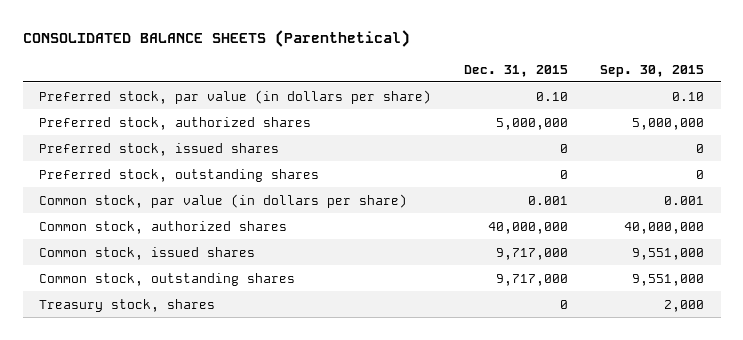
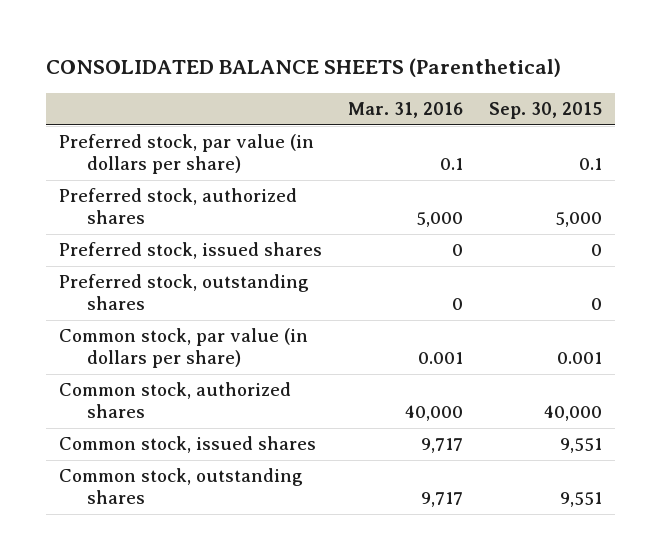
[463,64,568,77] Dec. 31, 2015 -> none
none -> [347,102,463,119] Mar. 31, 2016
[672,91,705,101] 0.10 -> [578,158,602,171] 0.1
[632,117,705,130] 5,000,000 -> [554,212,602,228] 5,000
[38,298,215,312] Treasury stock, shares -> none
[624,221,705,234] 40,000,000 -> [543,405,602,422] 40,000
[632,247,705,260] 9,551,000 -> [559,438,602,454] 9,551
[632,273,705,286] 9,551,000 -> [559,492,602,508] 9,551

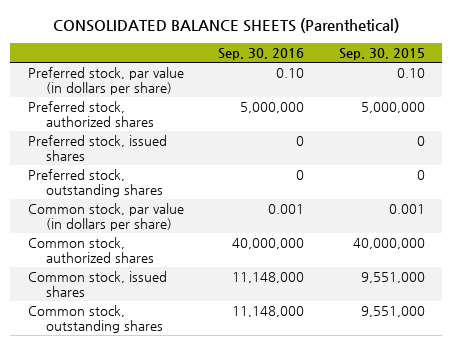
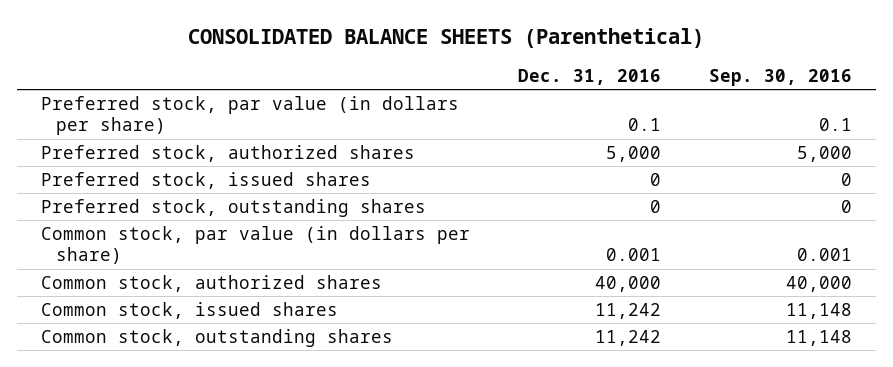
[339,48,426,61] Sep. 30, 2015 -> none
none -> [517,68,661,85] Dec. 31, 2016
[276,68,305,79] 0.10 -> [818,118,852,132] 0.1
[240,102,305,114] 5,000,000 -> [796,146,852,163] 5,000
[232,238,305,250] 40,000,000 -> [785,276,852,293] 40,000
[232,272,305,284] 11,148,000 -> [785,303,852,320] 11,148
[232,306,305,318] 11,148,000 -> [785,330,852,347] 11,148

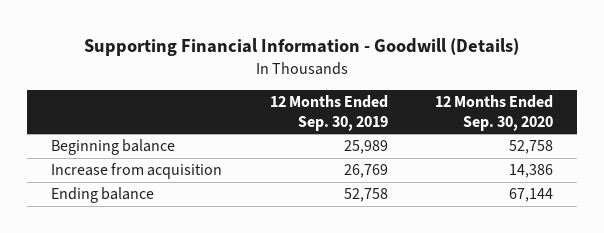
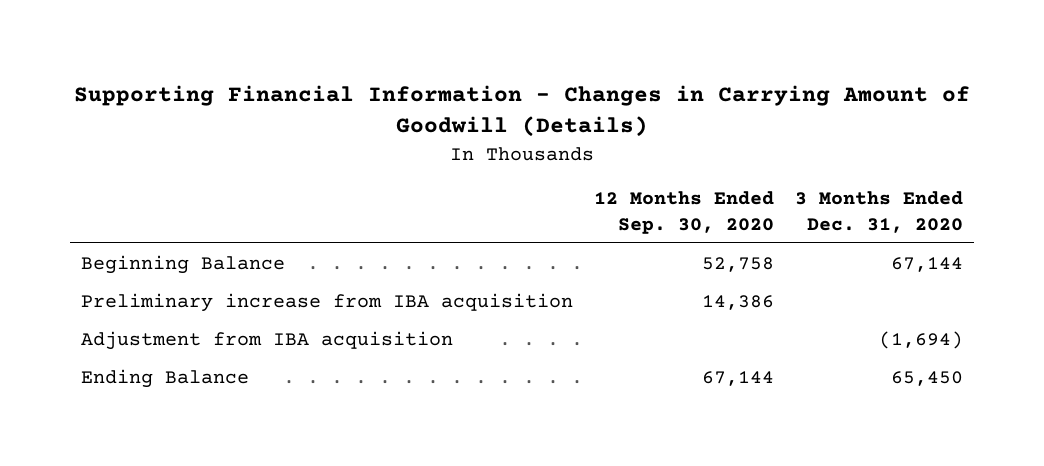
[84,37,520,56] Supporting Financial Information - Goodwill (Details) -> [73,85,970,138] Supporting Financial Information - Changes in Carrying Amount of Goodwill (Details)
[269,94,388,131] 12 Months Ended Sep. 30, 2019 -> none
none -> [795,191,964,233] 3 Months Ended Dec. 31, 2020
[50,139,175,156] Beginning balance -> [80,254,285,274] Beginning Balance
[50,163,222,180] Increase from acquisition -> [80,292,573,312] Preliminary increase from IBA acquisition
none -> [80,330,453,350] Adjustment from IBA acquisition
[50,187,154,204] Ending balance -> [80,368,249,388] Ending Balance

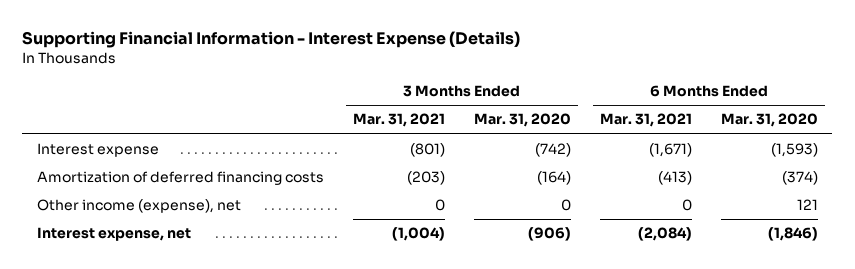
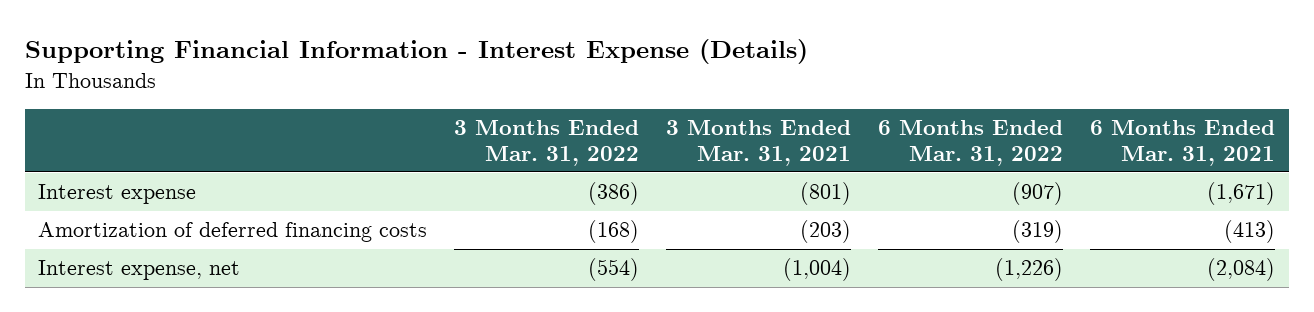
[473,113,571,128] Mar. 31, 2020 -> none
[720,113,818,128] Mar. 31, 2020 -> none
none -> [454,120,640,166] 3 Months Ended Mar. 31, 2022
none -> [878,120,1064,166] 6 Months Ended Mar. 31, 2022
[36,199,241,214] Other income (expense), net -> none

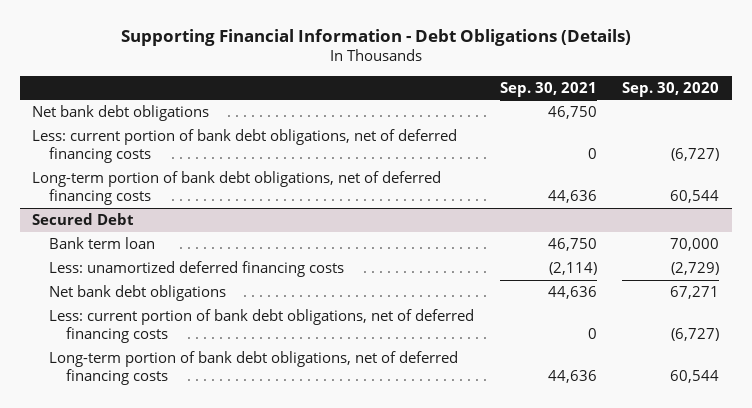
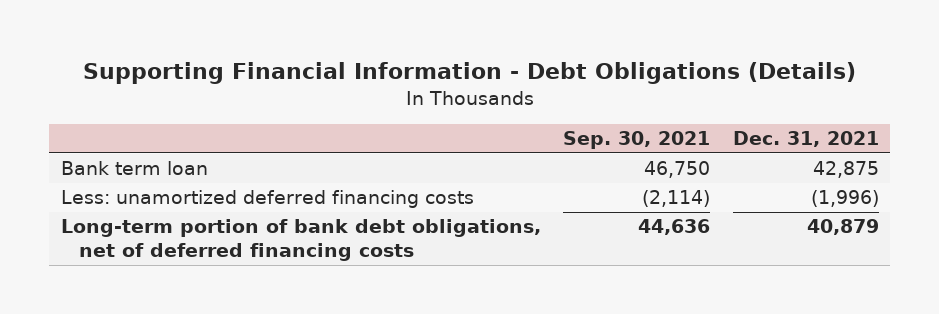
[622,81,720,97] Sep. 30, 2020 -> none
none -> [732,131,879,148] Dec. 31, 2021
[32,105,210,122] Net bank debt obligations -> none
[32,129,458,163] Less: current portion of bank debt obligations, net of deferred financing costs -> none
[32,171,442,205] Long-term portion of bank debt obligations, net of deferred financing costs -> none
[32,213,135,226] Secured Debt -> none
[49,285,227,302] Net bank debt obligations -> none
[49,309,475,343] Less: current portion of bank debt obligations, net of deferred financing costs -> none

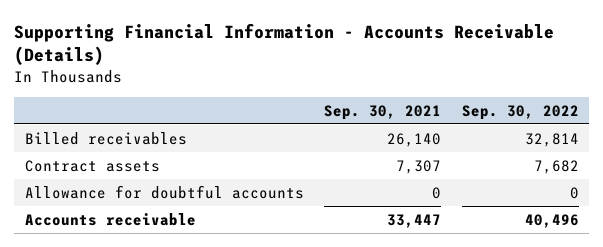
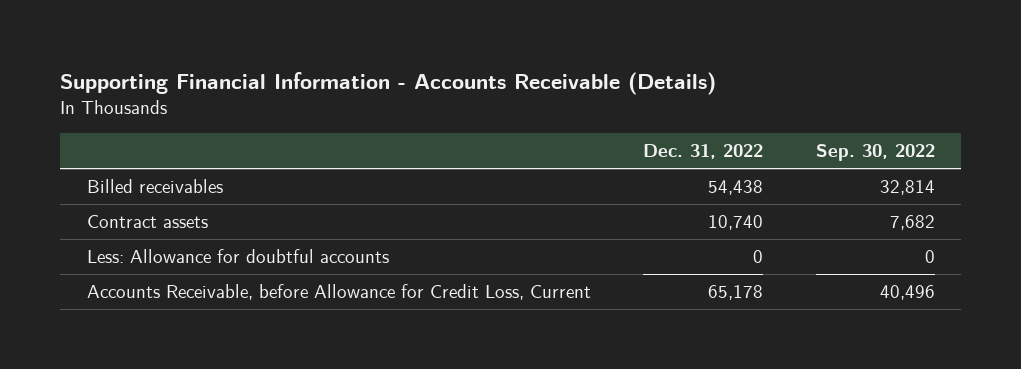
[324,104,442,120] Sep. 30, 2021 -> none
none -> [643,143,764,159] Dec. 31, 2022
[24,184,304,199] Allowance for doubtful accounts -> [86,249,389,264] Less: Allowance for doubtful accounts
[24,212,196,226] Accounts receivable -> [86,284,591,301] Accounts Receivable, before Allowance for Credit Loss, Current

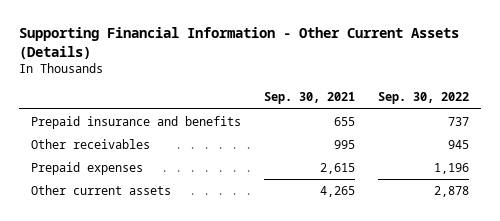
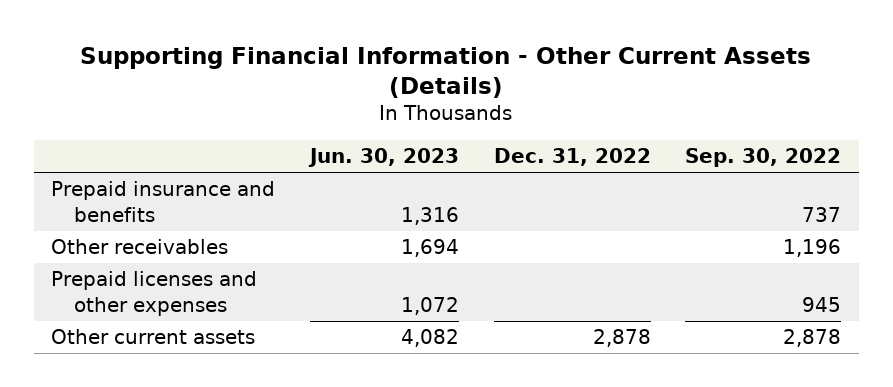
[264,92,356,105] Sep. 30, 2021 -> none
none -> [307,148,459,168] Jun. 30, 2023
none -> [493,148,651,167] Dec. 31, 2022
[448,140,470,150] 945 -> [783,239,842,258] 1,196
[30,162,143,176] Prepaid expenses -> [51,271,258,316] Prepaid licenses and other expenses
[434,163,470,175] 1,196 -> [802,296,842,312] 945

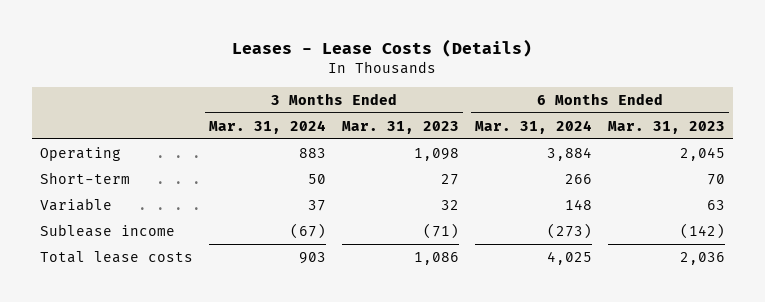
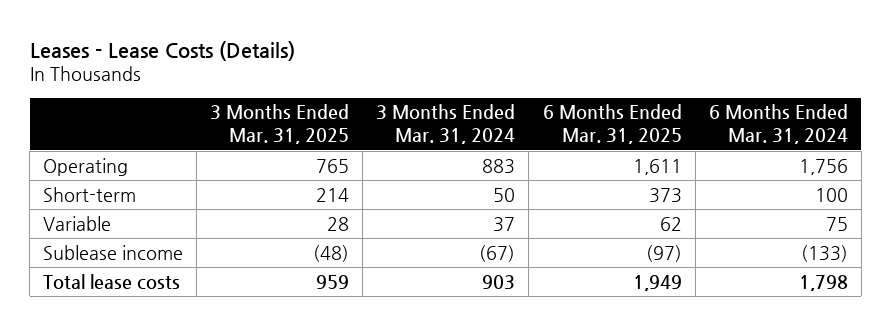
[341,120,459,134] Mar. 31, 2023 -> none
[607,120,725,134] Mar. 31, 2023 -> none
none -> [210,104,350,145] 3 Months Ended Mar. 31, 2025
none -> [542,104,682,145] 6 Months Ended Mar. 31, 2025
[546,146,592,161] 3,884 -> [798,158,848,175] 1,756
[564,173,592,184] 266 -> [814,187,848,202] 100
[564,198,592,210] 148 -> [825,216,848,231] 75
[546,222,592,239] (273) -> [800,244,848,262] (133)
[546,250,592,265] 4,025 -> [798,274,848,291] 1,798

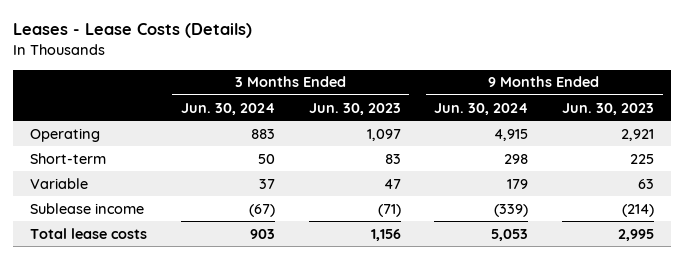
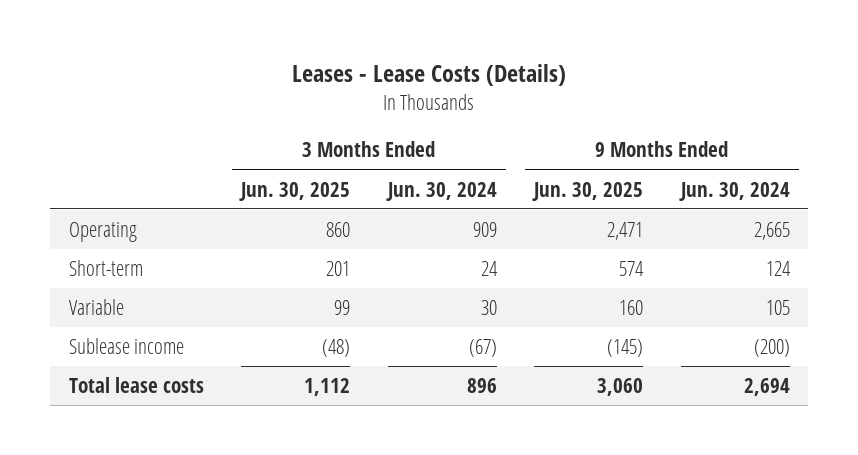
[308,102,401,115] Jun. 30, 2023 -> none
[562,102,655,115] Jun. 30, 2023 -> none
none -> [239,181,351,201] Jun. 30, 2025
none -> [532,181,644,201] Jun. 30, 2025
[250,128,275,139] 883 -> [472,221,497,237] 909
[494,128,529,141] 4,915 -> [753,221,790,240] 2,665
[257,153,275,164] 50 -> [480,260,498,276] 24
[504,153,529,164] 298 -> [765,260,791,276] 124
[258,178,275,189] 37 -> [480,299,497,315] 30
[507,178,529,189] 179 -> [765,299,790,315] 105
[494,203,529,217] (339) -> [753,338,790,357] (200)
[249,228,275,239] 903 -> [466,377,497,393] 896
[491,228,529,241] 5,053 -> [743,377,790,396] 2,694

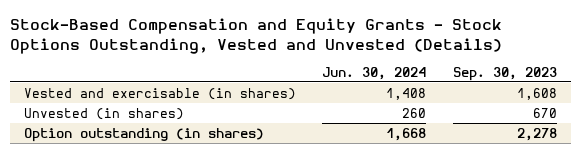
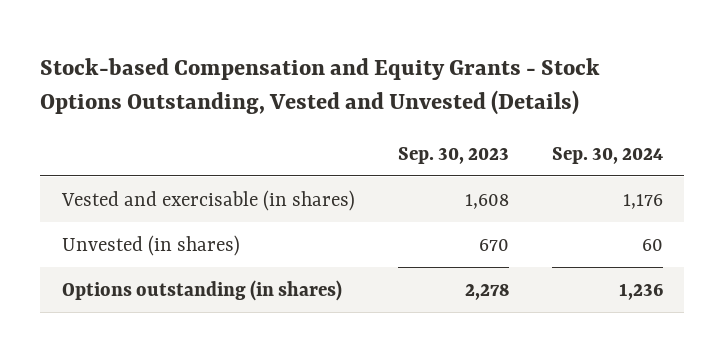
[10,17,503,54] Stock-Based Compensation and Equity Grants - Stock Options Outstanding, Vested and Unvested (Details) -> [40,57,601,115] Stock-based Compensation and Equity Grants - Stock Options Outstanding, Vested and Unvested (Details)
[322,66,427,80] Jun. 30, 2024 -> none
none -> [551,146,663,164] Sep. 30, 2024
[23,127,264,142] Option outstanding (in shares) -> [61,279,342,301] Options outstanding (in shares)

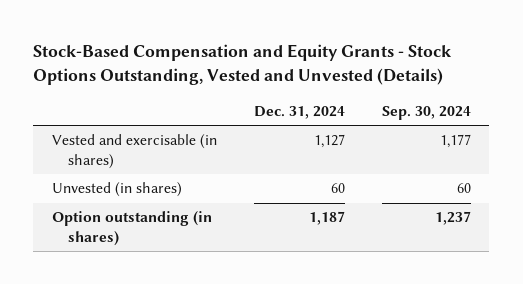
[40,57,601,115] Stock-based Compensation and Equity Grants - Stock Options Outstanding, Vested and Unvested (Details) -> [33,44,453,85] Stock-Based Compensation and Equity Grants - Stock Options Outstanding, Vested and Unvested (Details)
[397,146,509,164] Sep. 30, 2023 -> none
none -> [253,105,345,119] Dec. 31, 2024
[622,193,663,209] 1,176 -> [439,134,471,149] 1,177
[61,279,342,301] Options outstanding (in shares) -> [51,211,212,246] Option outstanding (in shares)
[618,282,663,300] 1,236 -> [434,211,471,226] 1,237

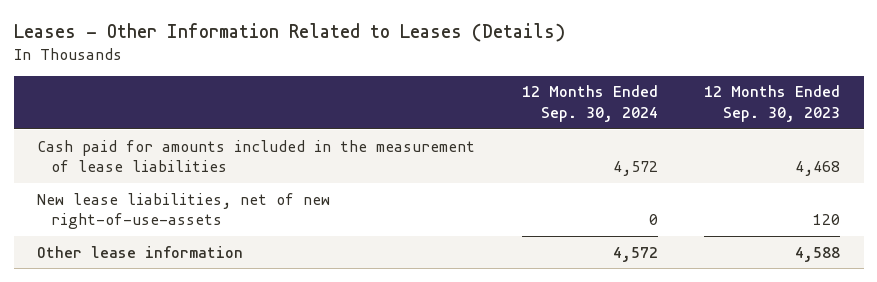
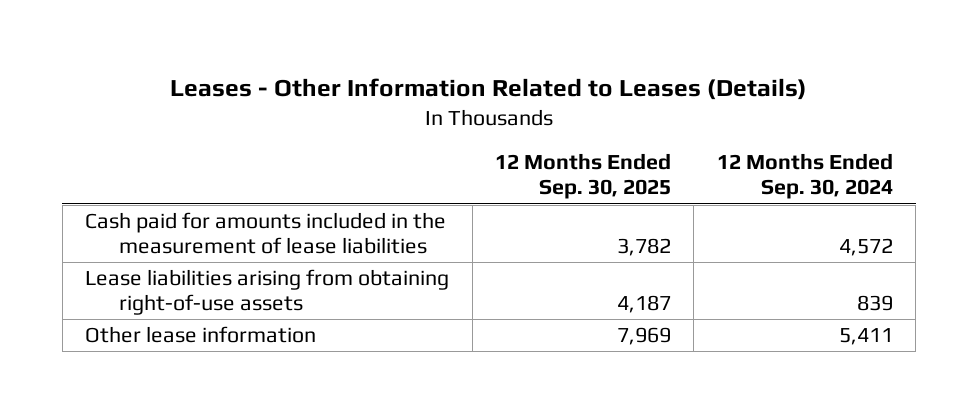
[704,85,841,122] 12 Months Ended Sep. 30, 2023 -> none
none -> [494,153,671,200] 12 Months Ended Sep. 30, 2025
[37,192,331,230] New lease liabilities, net of new right-of-use-assets -> [85,269,450,316] Lease liabilities arising from obtaining right-of-use assets
[648,214,658,226] 0 -> [856,295,893,312] 839
[612,246,658,262] 4,572 -> [838,328,893,346] 5,411

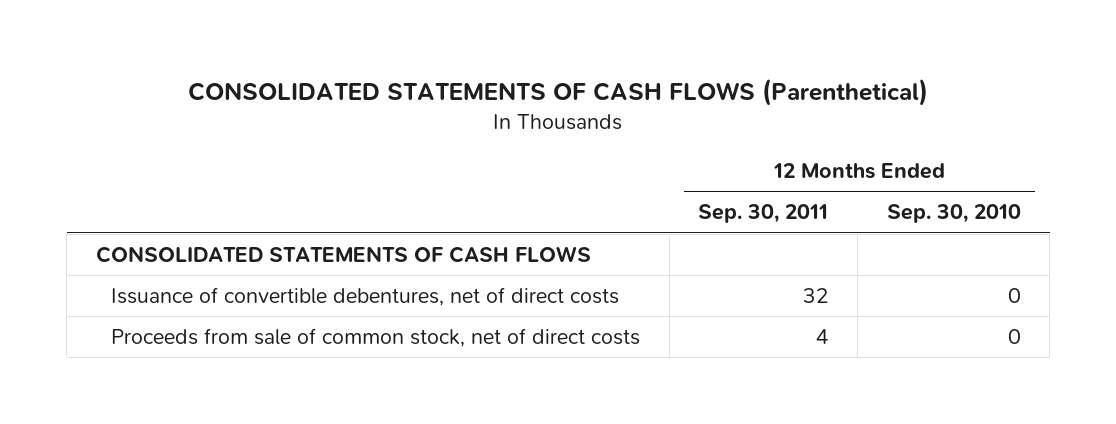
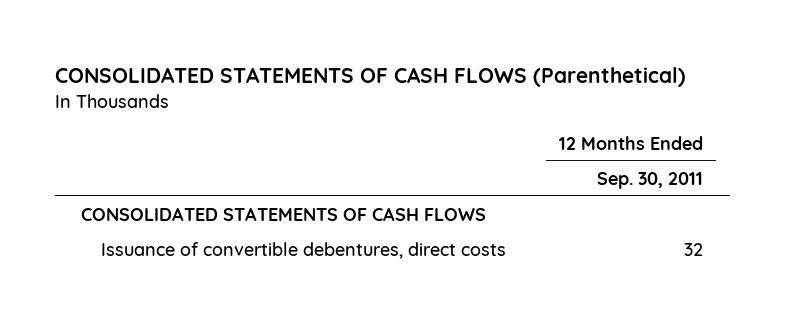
[886,204,1021,224] Sep. 30, 2010 -> none
[111,327,641,347] Proceeds from sale of common stock, net of direct costs -> none
[111,286,620,306] Issuance of convertible debentures, net of direct costs -> [101,241,507,259] Issuance of convertible debentures, direct costs

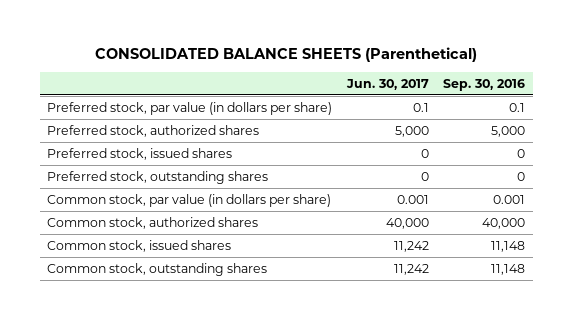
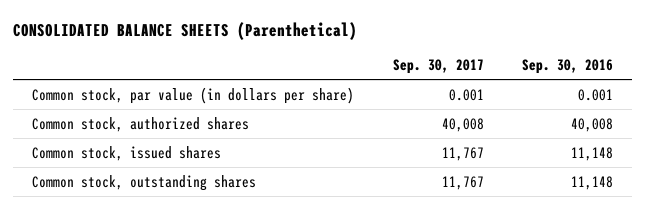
[345,78,429,90] Jun. 30, 2017 -> none
none -> [392,59,484,75] Sep. 30, 2017
[46,101,332,115] Preferred stock, par value (in dollars per share) -> none
[46,124,259,137] Preferred stock, authorized shares -> none
[46,147,232,160] Preferred stock, issued shares -> none
[46,170,268,184] Preferred stock, outstanding shares -> none
[482,217,526,229] 40,000 -> [571,117,614,132] 40,008

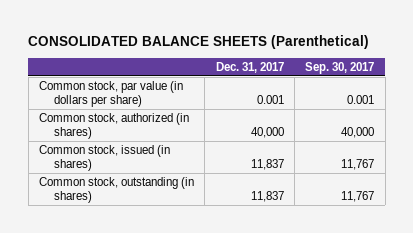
[522,59,614,75] Sep. 30, 2016 -> none
none -> [215,61,284,73] Dec. 31, 2017
[32,116,250,132] Common stock, authorized shares -> [38,112,189,140] Common stock, authorized (in shares)
[441,117,484,132] 40,008 -> [341,127,375,139] 40,000
[32,145,222,161] Common stock, issued shares -> [38,144,170,172] Common stock, issued (in shares)
[32,174,257,191] Common stock, outstanding shares -> [38,176,194,204] Common stock, outstanding (in shares)

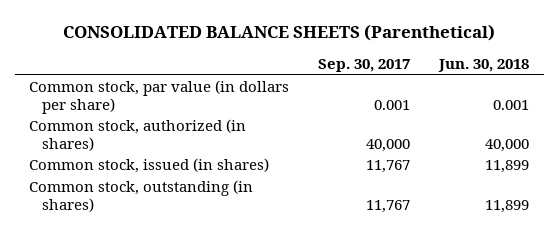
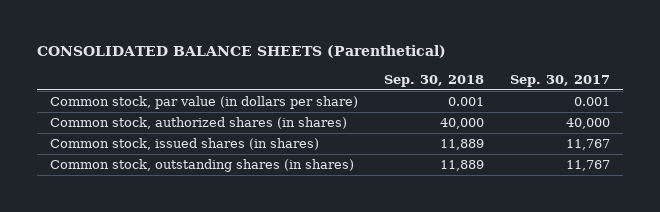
[438,59,530,73] Jun. 30, 2018 -> none
none -> [383,74,484,87] Sep. 30, 2018
[29,119,247,151] Common stock, authorized (in shares) -> [50,117,348,130] Common stock, authorized shares (in shares)
[29,158,270,174] Common stock, issued (in shares) -> [50,138,320,151] Common stock, issued shares (in shares)
[29,180,254,212] Common stock, outstanding (in shares) -> [50,159,355,173] Common stock, outstanding shares (in shares)

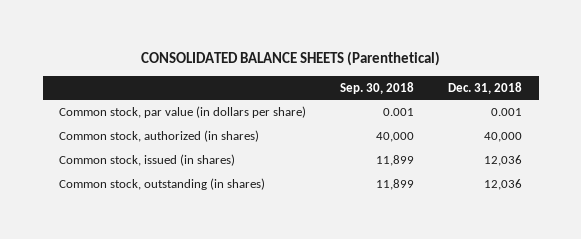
[509,74,610,87] Sep. 30, 2017 -> none
none -> [447,81,522,94] Dec. 31, 2018
[50,117,348,130] Common stock, authorized shares (in shares) -> [59,130,260,143] Common stock, authorized (in shares)
[50,138,320,151] Common stock, issued shares (in shares) -> [59,154,236,167] Common stock, issued (in shares)
[439,139,484,151] 11,889 -> [376,155,415,167] 11,899
[50,159,355,173] Common stock, outstanding shares (in shares) -> [59,178,266,191] Common stock, outstanding (in shares)
[439,160,484,172] 11,889 -> [376,179,415,191] 11,899

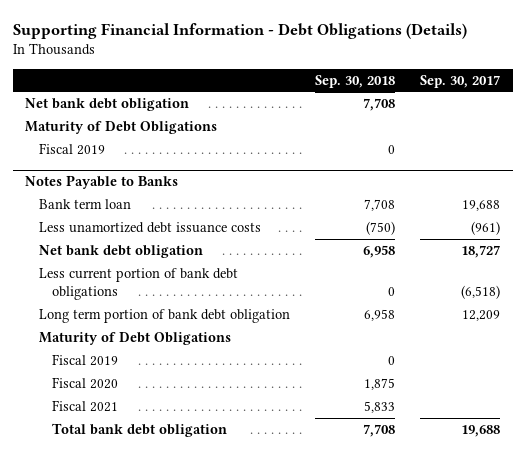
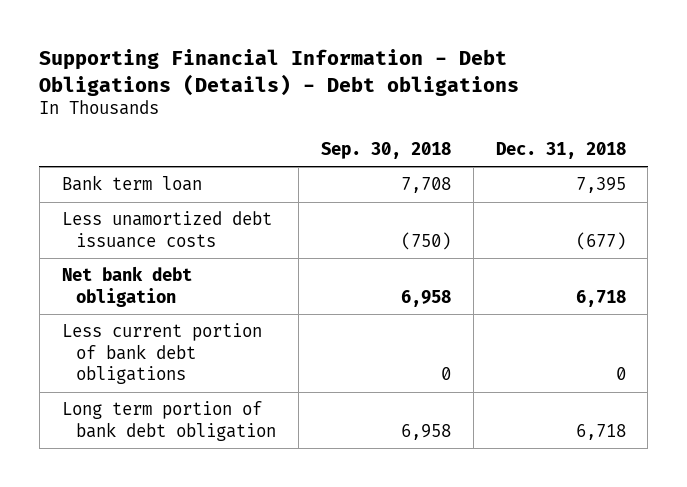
[12,22,467,39] Supporting Financial Information - Debt Obligations (Details) -> [39,49,520,96] Supporting Financial Information - Debt Obligations (Details) - Debt obligations
[420,74,501,88] Sep. 30, 2017 -> none
none -> [495,141,626,159] Dec. 31, 2018
[25,97,190,111] Net bank debt obligation -> none
[25,120,218,134] Maturity of Debt Obligations -> none
[38,142,105,155] Fiscal 2019 -> none
[25,175,179,190] Notes Payable to Banks -> none
[38,331,231,345] Maturity of Debt Obligations -> none
[51,353,118,366] Fiscal 2019 -> none
[51,376,118,389] Fiscal 2020 -> none
[51,399,118,412] Fiscal 2021 -> none
[51,422,227,437] Total bank debt obligation -> none

